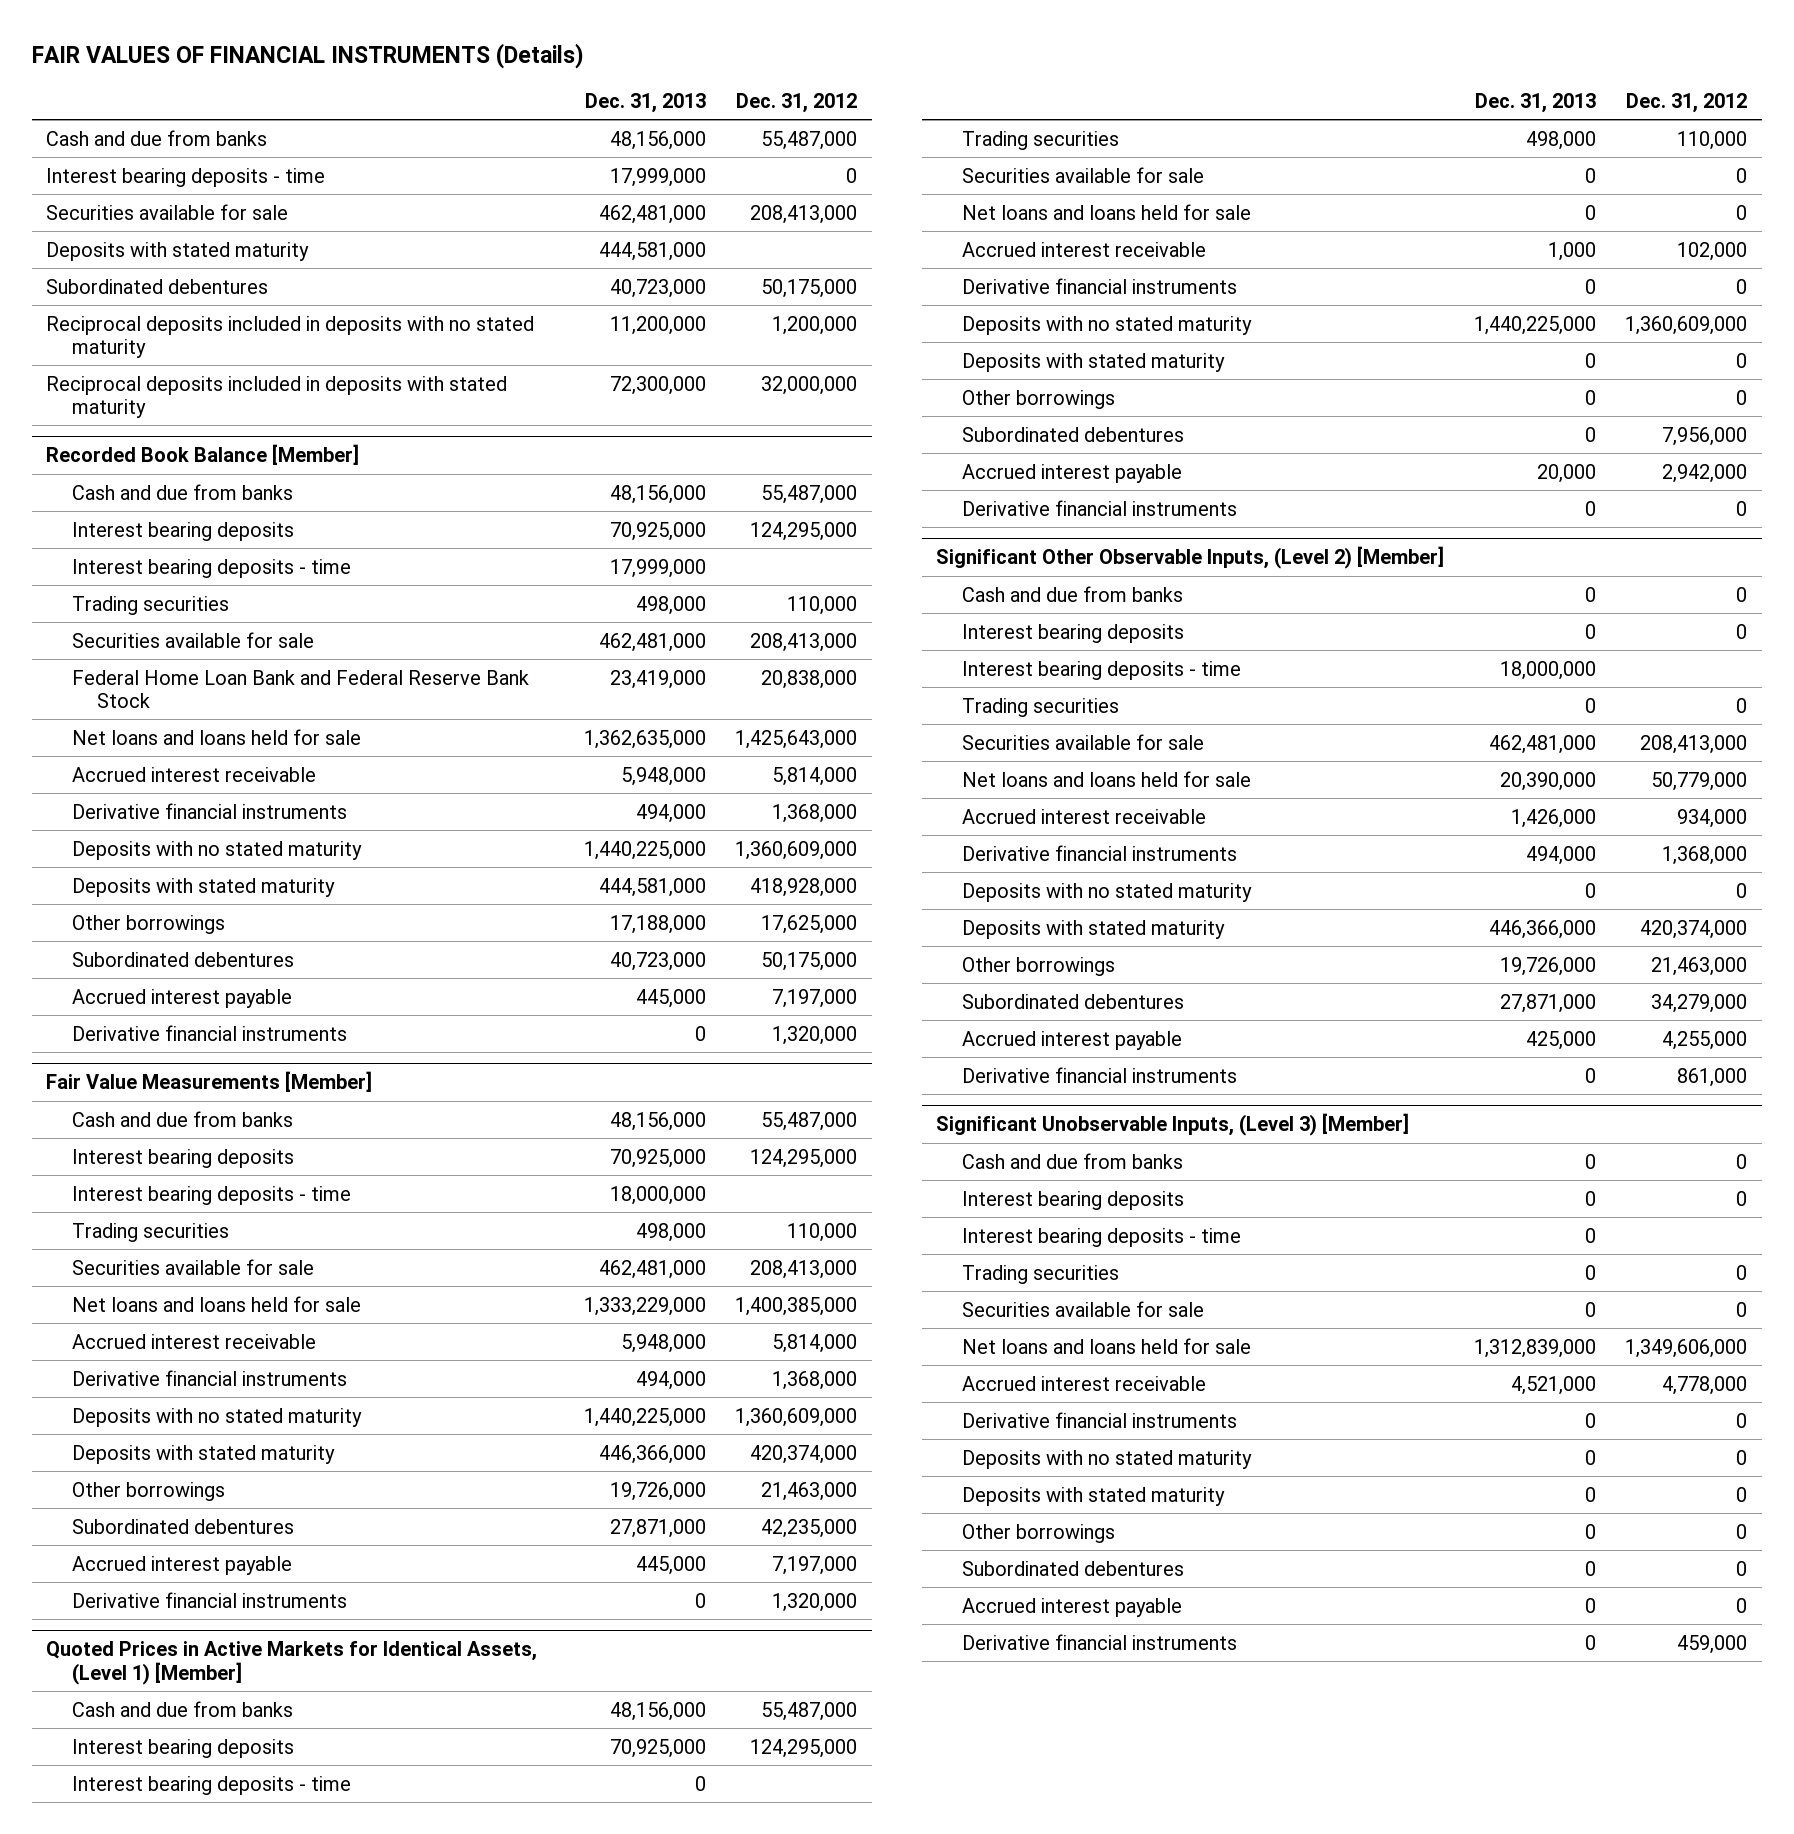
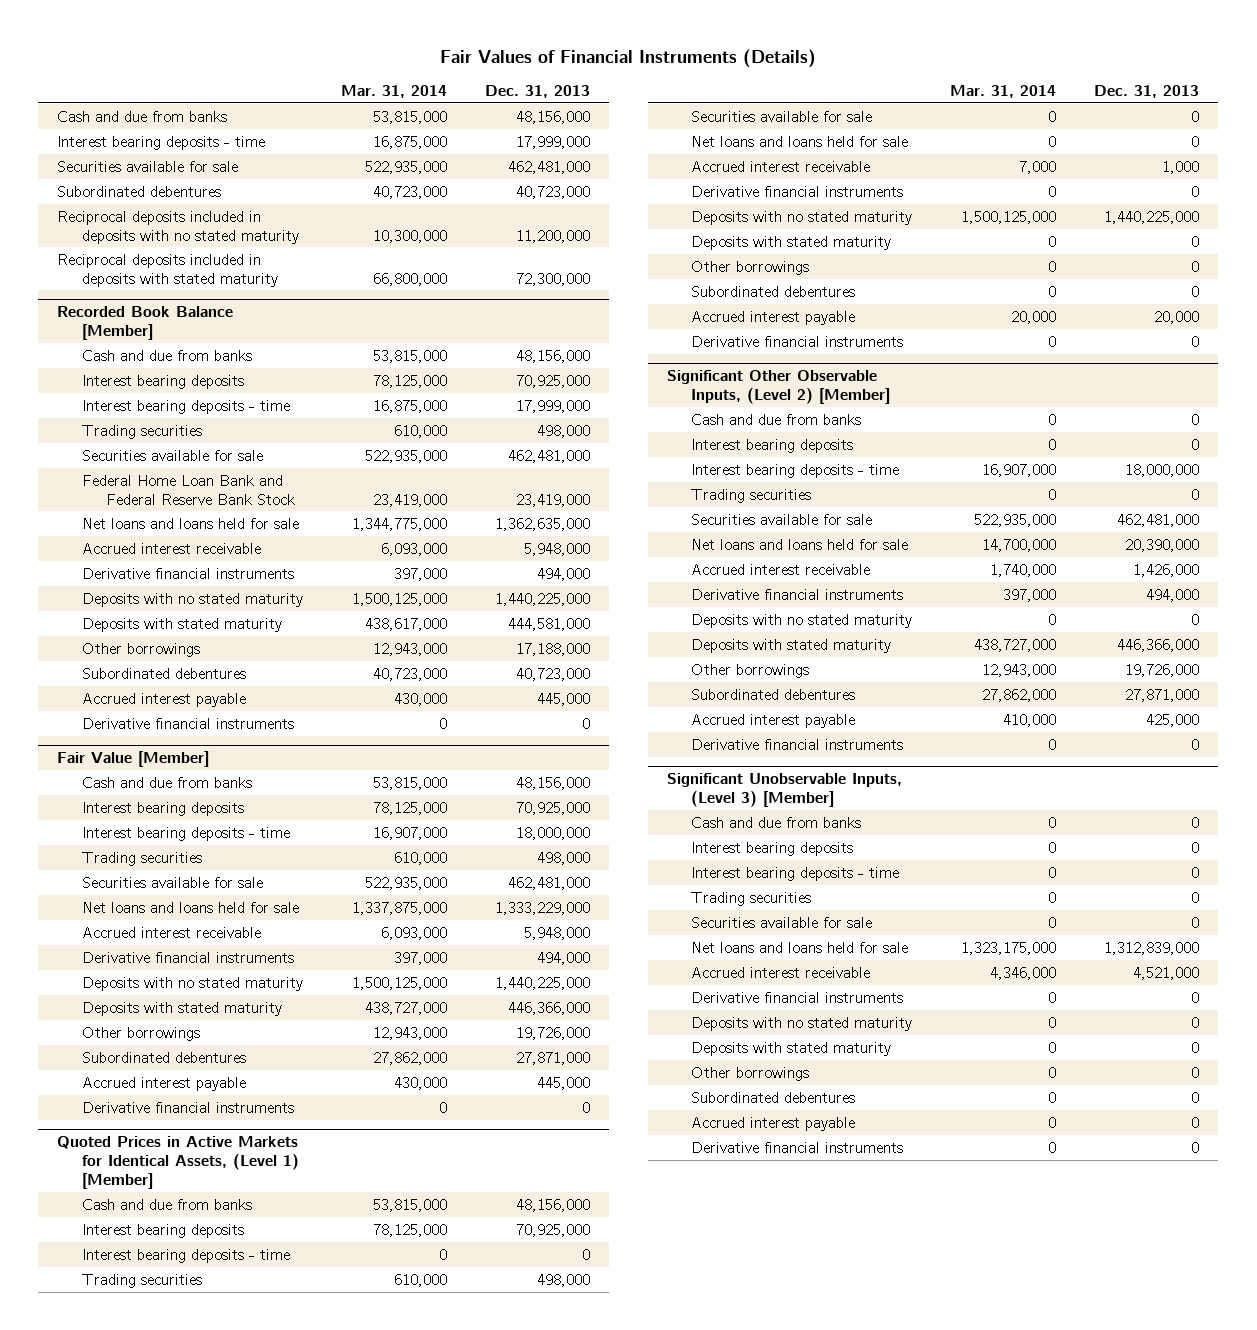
[31,42,584,69] FAIR VALUES OF FINANCIAL INSTRUMENTS (Details) -> [440,48,817,68] Fair Values of Financial Instruments (Details)
[736,93,858,114] Dec. 31, 2012 -> none
none -> [340,85,447,99] Mar. 31, 2014
[46,241,310,261] Deposits with stated maturity -> none
[46,1071,373,1093] Fair Value Measurements [Member] -> [57,751,210,768] Fair Value [Member]

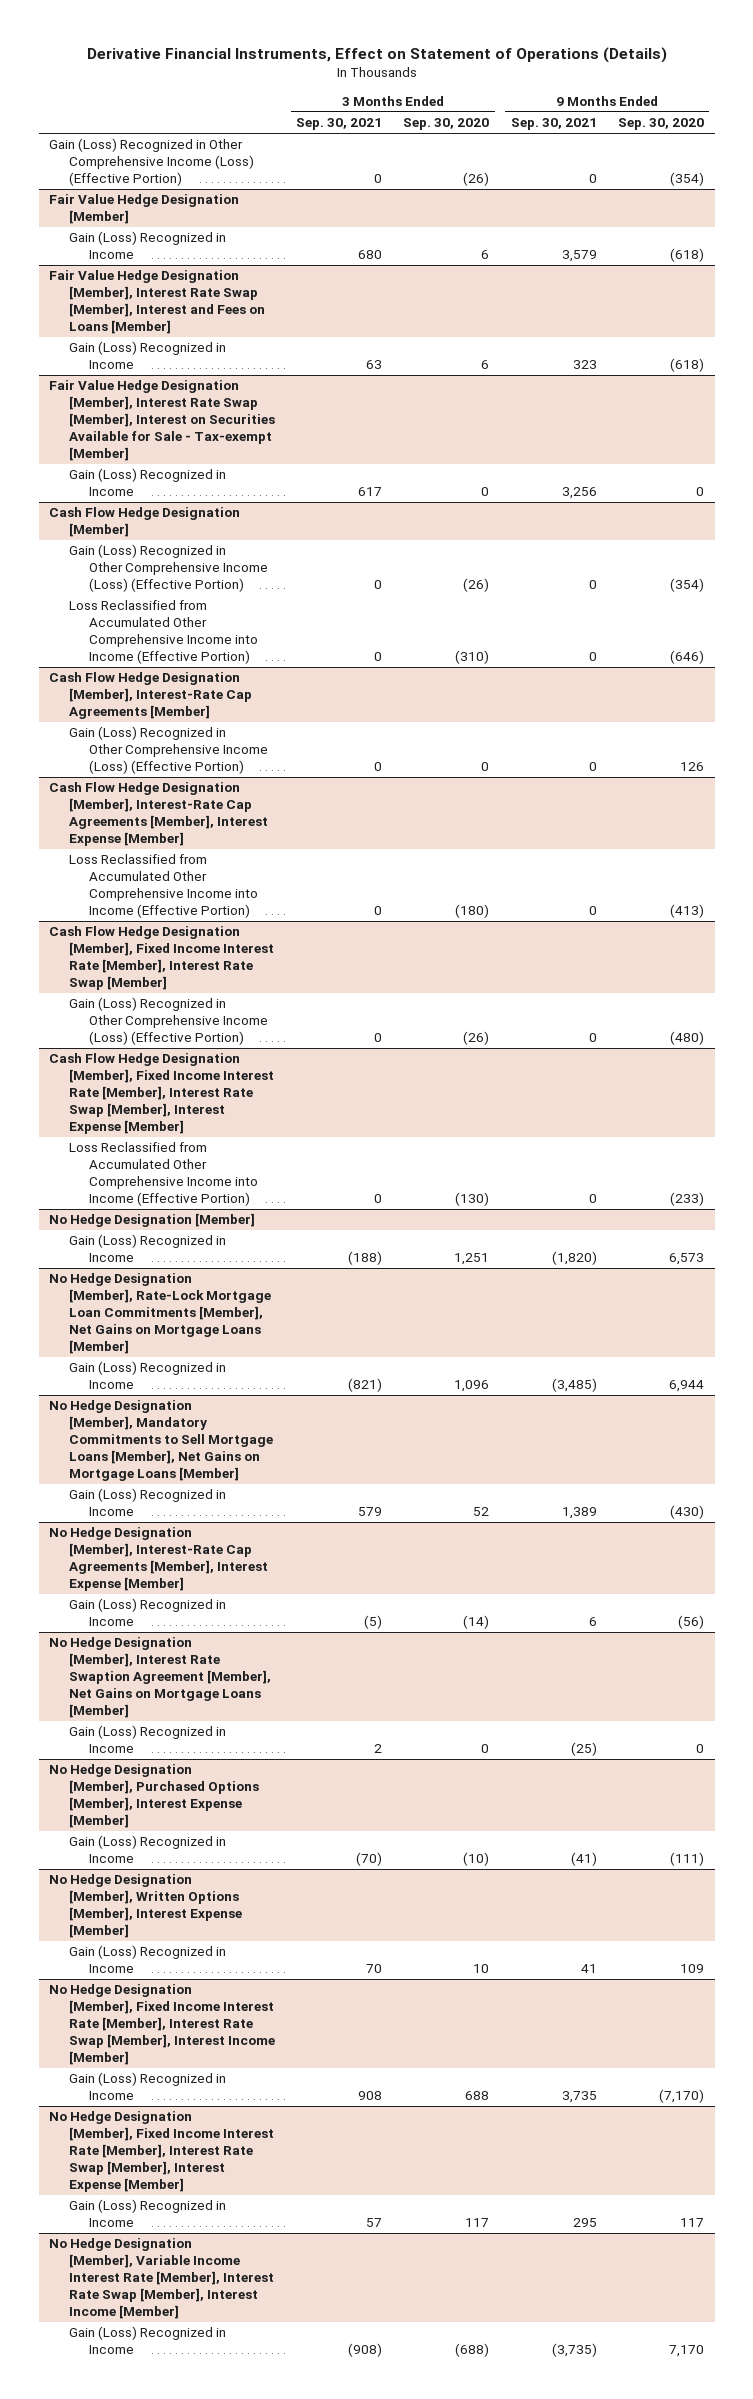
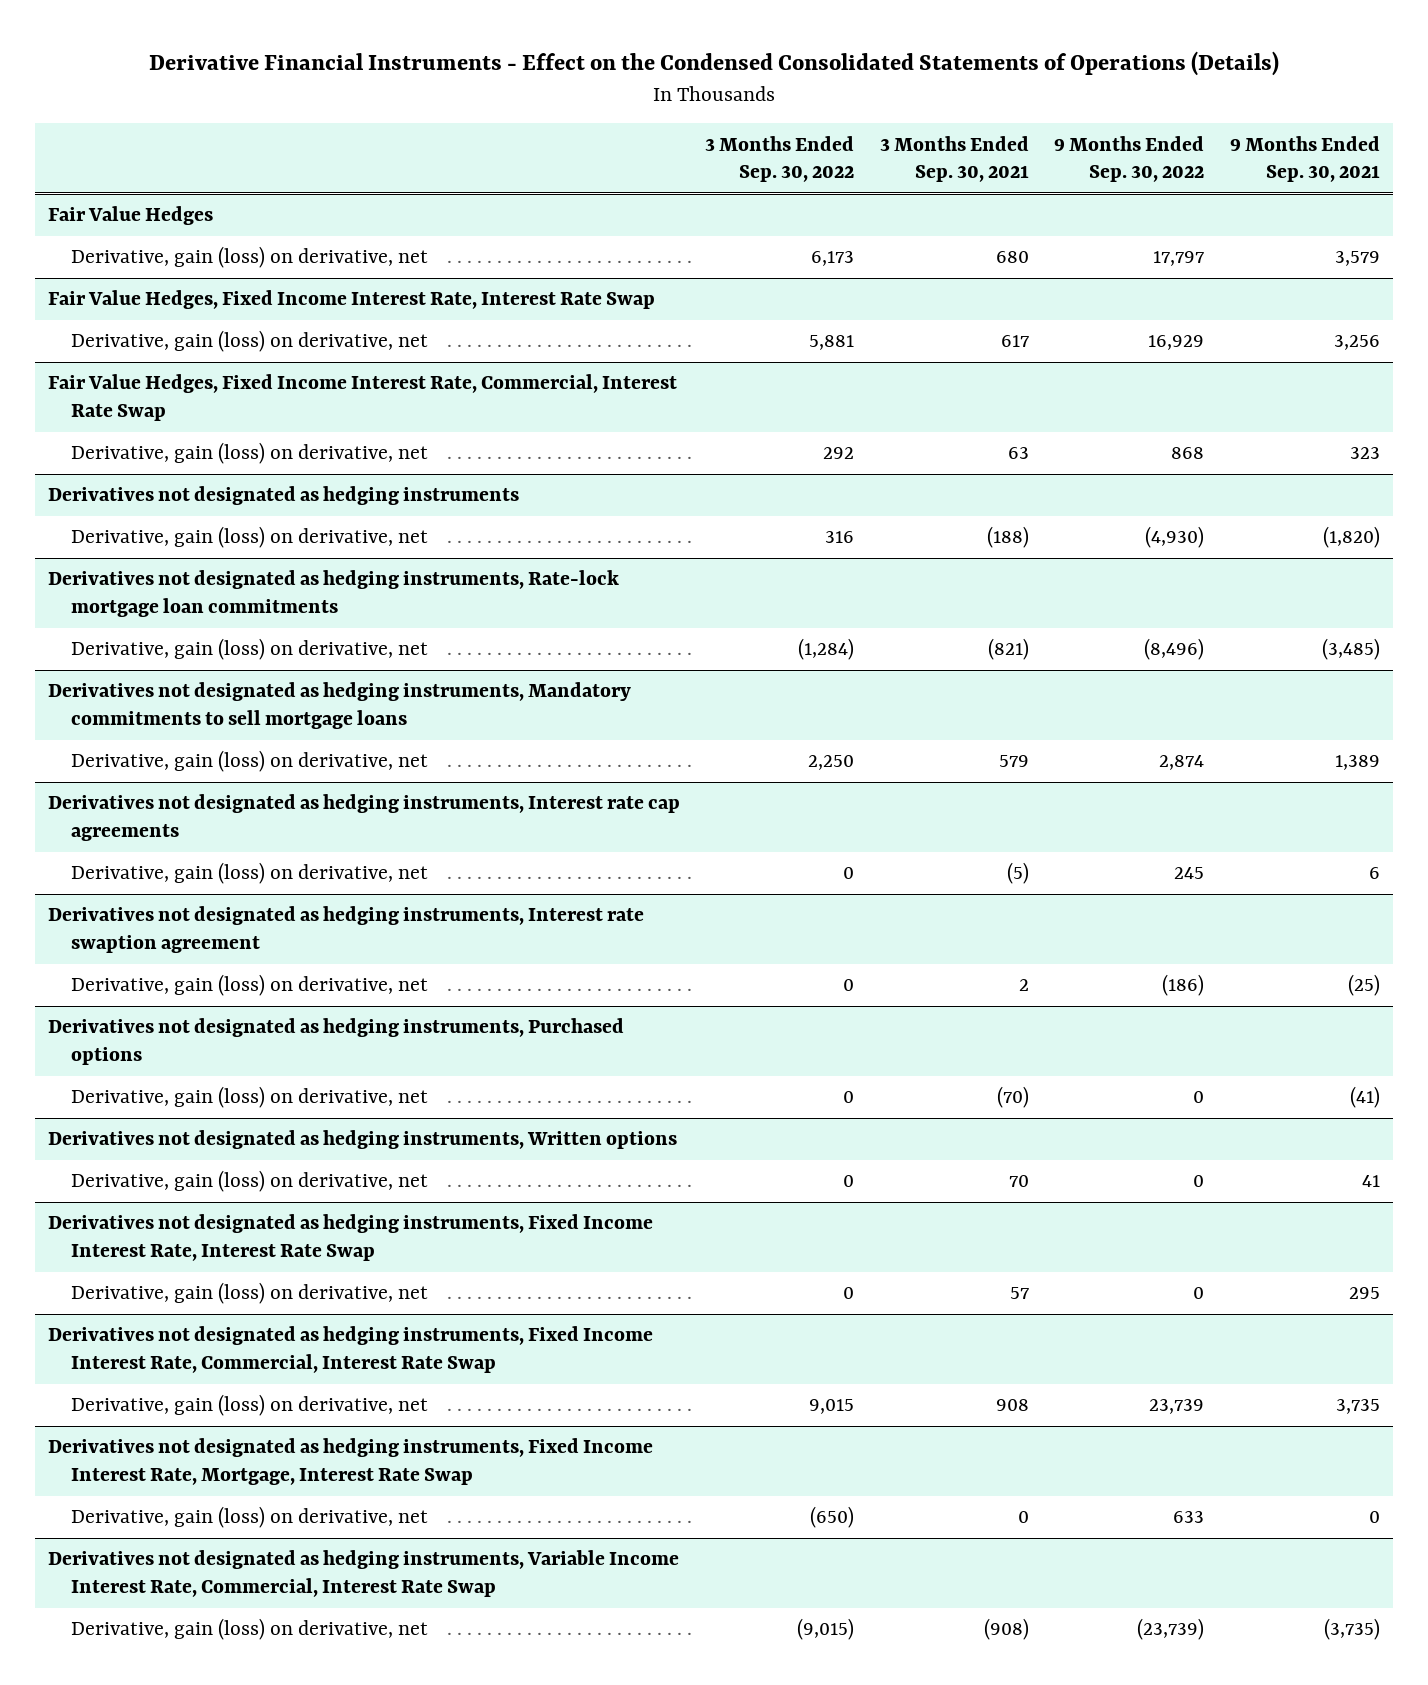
[86,47,667,64] Derivative Financial Instruments, Effect on Statement of Operations (Details) -> [148,51,1279,77] Derivative Financial Instruments - Effect on the Condensed Consolidated Statements of Operations (Details)
[403,118,490,131] Sep. 30, 2020 -> none
[617,118,704,131] Sep. 30, 2020 -> none
none -> [705,135,855,183] 3 Months Ended Sep. 30, 2022
none -> [1054,135,1205,183] 9 Months Ended Sep. 30, 2022
[49,138,254,187] Gain (Loss) Recognized in Other Comprehensive Income (Loss) (Effective Portion) -> none
[49,270,265,335] Fair Value Hedge Designation [Member], Interest Rate Swap [Member], Interest and Fees on Loans [Member] -> none
[49,380,275,461] Fair Value Hedge Designation [Member], Interest Rate Swap [Member], Interest on Securities Available for Sale - Tax-exempt [Member] -> none
[49,507,241,538] Cash Flow Hedge Designation [Member] -> none
[68,544,268,593] Gain (Loss) Recognized in Other Comprehensive Income (Loss) (Effective Portion) -> none
[68,600,258,665] Loss Reclassified from Accumulated Other Comprehensive Income into Income (Effective Portion) -> none
[49,672,252,720] Cash Flow Hedge Designation [Member], Interest-Rate Cap Agreements [Member] -> none
[68,726,268,775] Gain (Loss) Recognized in Other Comprehensive Income (Loss) (Effective Portion) -> none
[49,782,268,847] Cash Flow Hedge Designation [Member], Interest-Rate Cap Agreements [Member], Interest Expense [Member] -> none
[68,854,258,919] Loss Reclassified from Accumulated Other Comprehensive Income into Income (Effective Portion) -> none
[49,926,274,991] Cash Flow Hedge Designation [Member], Fixed Income Interest Rate [Member], Interest Rate Swap [Member] -> none
[68,997,268,1046] Gain (Loss) Recognized in Other Comprehensive Income (Loss) (Effective Portion) -> none
[49,1053,274,1134] Cash Flow Hedge Designation [Member], Fixed Income Interest Rate [Member], Interest Rate Swap [Member], Interest Expense [Member] -> none
[68,1142,258,1207] Loss Reclassified from Accumulated Other Comprehensive Income into Income (Effective Portion) -> none
[49,1273,271,1354] No Hedge Designation [Member], Rate-Lock Mortgage Loan Commitments [Member], Net Gains on Mortgage Loans [Member] -> none
[49,1400,273,1481] No Hedge Designation [Member], Mandatory Commitments to Sell Mortgage Loans [Member], Net Gains on Mortgage Loans [Member] -> none
[49,1527,268,1592] No Hedge Designation [Member], Interest-Rate Cap Agreements [Member], Interest Expense [Member] -> none
[49,1637,271,1718] No Hedge Designation [Member], Interest Rate Swaption Agreement [Member], Net Gains on Mortgage Loans [Member] -> none
[49,1764,259,1829] No Hedge Designation [Member], Purchased Options [Member], Interest Expense [Member] -> none
[49,1874,242,1939] No Hedge Designation [Member], Written Options [Member], Interest Expense [Member] -> none
[49,1984,275,2065] No Hedge Designation [Member], Fixed Income Interest Rate [Member], Interest Rate Swap [Member], Interest Income [Member] -> none
[49,2111,274,2192] No Hedge Designation [Member], Fixed Income Interest Rate [Member], Interest Rate Swap [Member], Interest Expense [Member] -> none
[49,2238,274,2319] No Hedge Designation [Member], Variable Income Interest Rate [Member], Interest Rate Swap [Member], Interest Income [Member] -> none
[49,194,240,225] Fair Value Hedge Designation [Member] -> [47,206,213,226] Fair Value Hedges
[68,231,226,260] Gain (Loss) Recognized in Income -> [70,246,428,269] Derivative, gain (loss) on derivative, net
none -> [47,290,655,310] Fair Value Hedges, Fixed Income Interest Rate, Interest Rate Swap
[68,341,226,370] Gain (Loss) Recognized in Income -> [70,330,428,353] Derivative, gain (loss) on derivative, net
[366,360,383,370] 63 -> [1000,335,1029,348] 617
[572,360,597,370] 323 -> [1333,335,1380,351] 3,256
none -> [47,374,677,422] Fair Value Hedges, Fixed Income Interest Rate, Commercial, Interest Rate Swap
[68,468,226,497] Gain (Loss) Recognized in Income -> [70,442,428,465] Derivative, gain (loss) on derivative, net
[358,487,383,497] 617 -> [1007,447,1029,460] 63
[561,487,597,500] 3,256 -> [1349,447,1380,460] 323
[49,1213,256,1228] No Hedge Designation [Member] -> [47,486,519,506] Derivatives not designated as hedging instruments
[68,1234,226,1263] Gain (Loss) Recognized in Income -> [70,526,428,549] Derivative, gain (loss) on derivative, net
none -> [47,570,619,618] Derivatives not designated as hedging instruments, Rate-lock mortgage loan commitments
[68,1361,226,1390] Gain (Loss) Recognized in Income -> [70,638,428,661] Derivative, gain (loss) on derivative, net
none -> [47,682,631,730] Derivatives not designated as hedging instruments, Mandatory commitments to sell mortgage loans
[68,1488,226,1517] Gain (Loss) Recognized in Income -> [70,750,428,773] Derivative, gain (loss) on derivative, net
none -> [47,794,680,842] Derivatives not designated as hedging instruments, Interest rate cap agreements
[68,1598,226,1627] Gain (Loss) Recognized in Income -> [70,862,428,885] Derivative, gain (loss) on derivative, net
none -> [47,906,644,954] Derivatives not designated as hedging instruments, Interest rate swaption agreement
[68,1725,226,1754] Gain (Loss) Recognized in Income -> [70,974,428,997] Derivative, gain (loss) on derivative, net
none -> [47,1018,624,1066] Derivatives not designated as hedging instruments, Purchased options
[68,1835,226,1864] Gain (Loss) Recognized in Income -> [70,1086,428,1109] Derivative, gain (loss) on derivative, net
none -> [47,1130,677,1150] Derivatives not designated as hedging instruments, Written options
[68,1945,226,1974] Gain (Loss) Recognized in Income -> [70,1170,428,1193] Derivative, gain (loss) on derivative, net
none -> [47,1214,653,1262] Derivatives not designated as hedging instruments, Fixed Income Interest Rate, Interest Rate Swap
[68,2072,226,2101] Gain (Loss) Recognized in Income -> [70,1282,428,1305] Derivative, gain (loss) on derivative, net
[358,2091,383,2101] 908 -> [1009,1287,1029,1300] 57
[561,2091,597,2104] 3,735 -> [1348,1287,1380,1300] 295
none -> [47,1326,653,1374] Derivatives not designated as hedging instruments, Fixed Income Interest Rate, Commercial, Interest Rate Swap
[68,2199,226,2228] Gain (Loss) Recognized in Income -> [70,1394,428,1417] Derivative, gain (loss) on derivative, net
[366,2218,383,2228] 57 -> [995,1399,1029,1412] 908
[572,2218,597,2228] 295 -> [1335,1399,1380,1415] 3,735
none -> [47,1438,653,1486] Derivatives not designated as hedging instruments, Fixed Income Interest Rate, Mortgage, Interest Rate Swap
[68,2326,226,2355] Gain (Loss) Recognized in Income -> [70,1506,428,1529] Derivative, gain (loss) on derivative, net
[348,2343,383,2358] (908) -> [1017,1511,1029,1524] 0
[551,2343,597,2358] (3,735) -> [1368,1511,1380,1524] 0
none -> [47,1550,679,1598] Derivatives not designated as hedging instruments, Variable Income Interest Rate, Commercial, Interest Rate Swap
none -> [70,1618,428,1641] Derivative, gain (loss) on derivative, net

